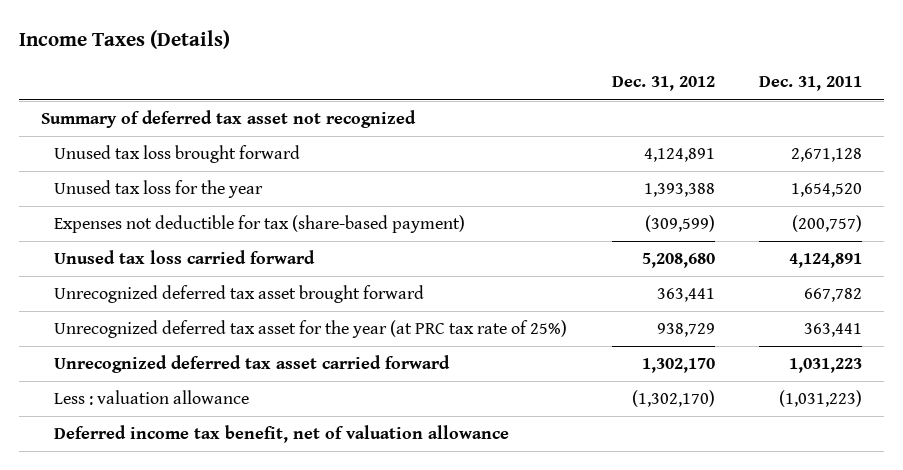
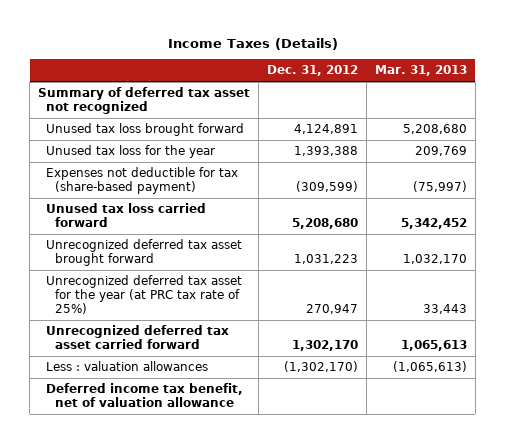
[759,76,863,92] Dec. 31, 2011 -> none
none -> [374,65,467,77] Mar. 31, 2013
[656,288,715,303] 363,441 -> [294,253,359,264] 1,031,223
[656,323,715,338] 938,729 -> [306,303,359,314] 270,947
[54,390,250,406] Less : valuation allowance -> [46,361,209,372] Less : valuation allowances

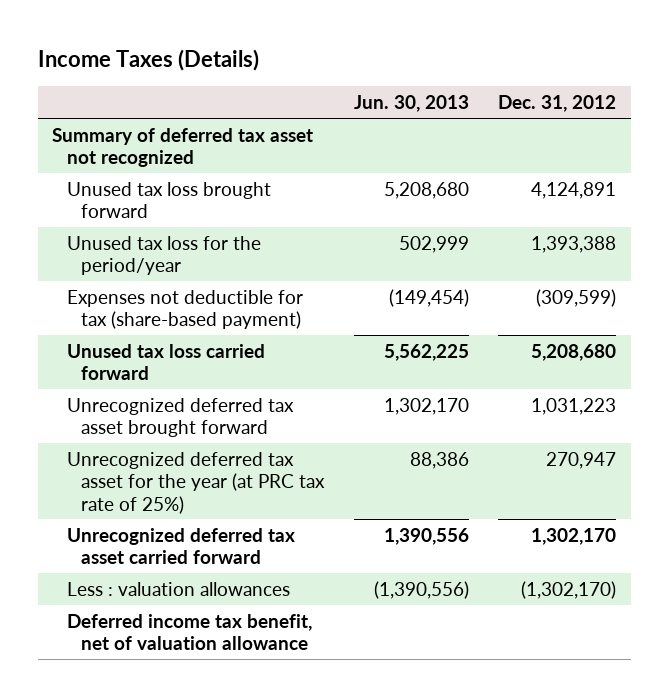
[374,65,467,77] Mar. 31, 2013 -> none
none -> [353,95,469,113] Jun. 30, 2013
[46,145,216,159] Unused tax loss for the year -> [66,235,261,276] Unused tax loss for the period/year

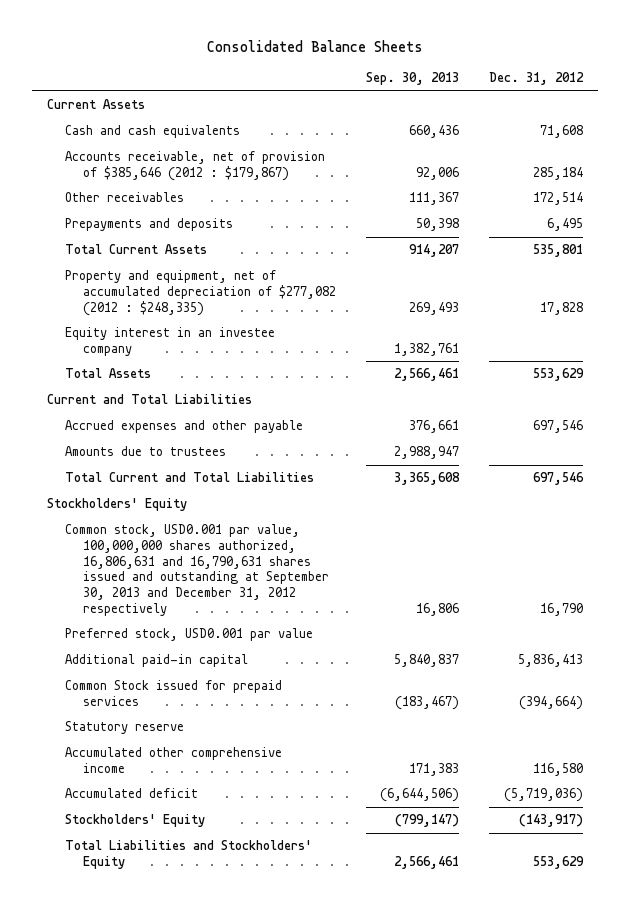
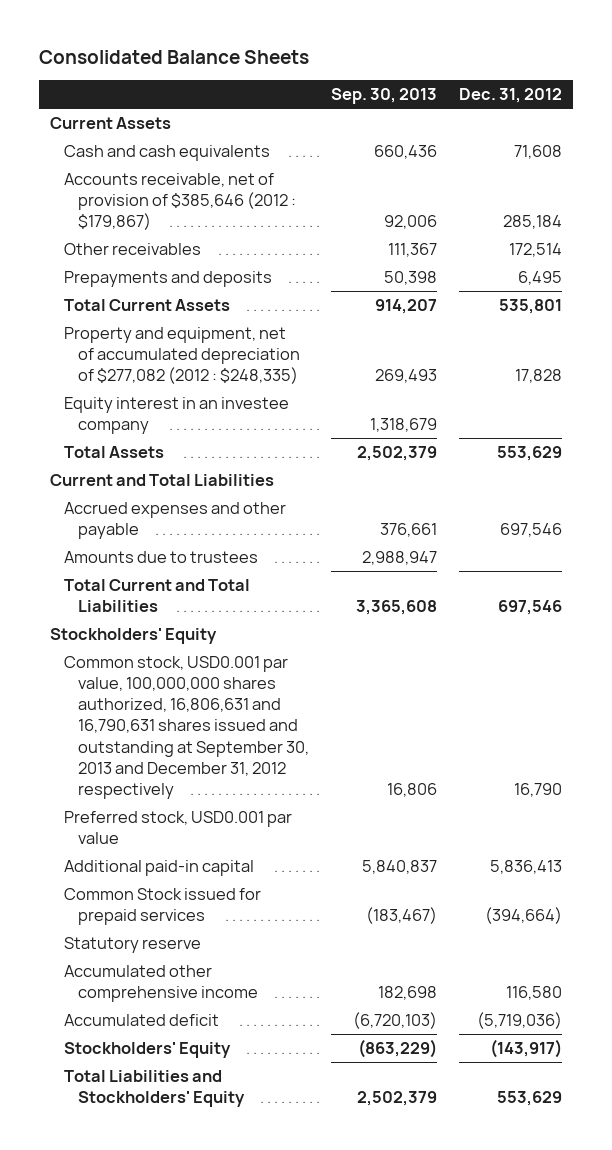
[393,342,459,356] 1,382,761 -> [370,418,438,433] 1,318,679
[393,368,459,382] 2,566,461 -> [357,445,438,461] 2,502,379
[408,762,459,776] 171,383 -> [378,986,438,1001] 182,698
[379,788,459,803] (6,644,506) -> [353,1011,438,1029] (6,720,103)
[394,814,459,828] (799,147) -> [358,1038,438,1058] (863,229)
[393,855,459,869] 2,566,461 -> [357,1091,438,1107] 2,502,379

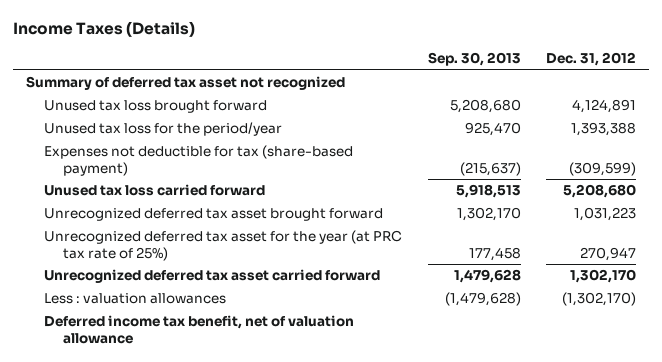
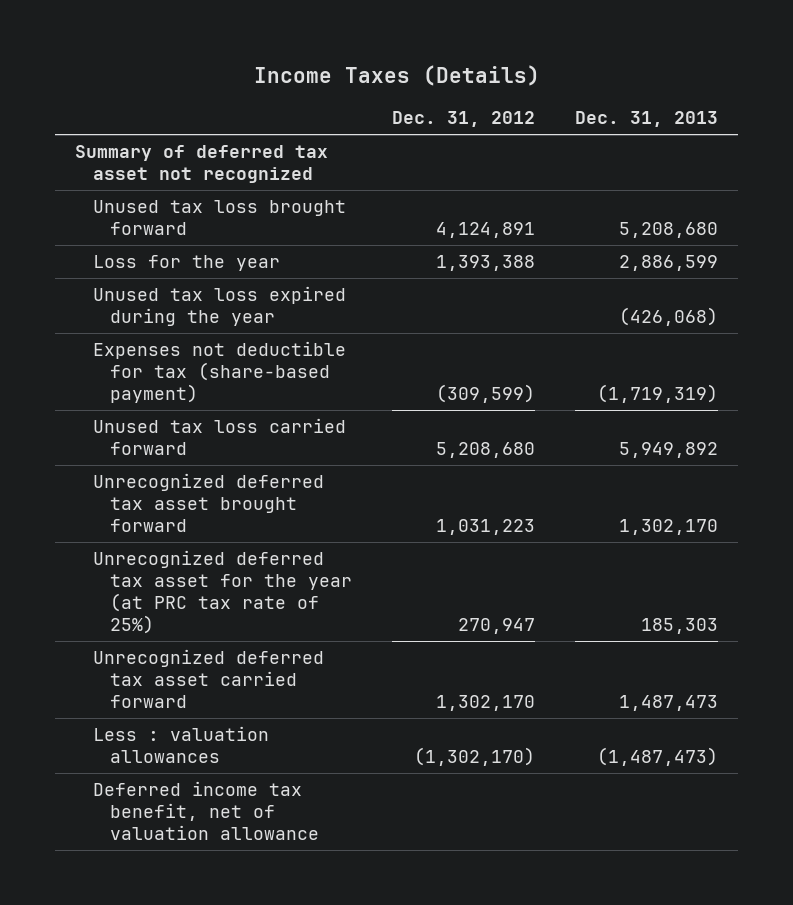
[427,52,521,67] Sep. 30, 2013 -> none
none -> [574,111,718,128] Dec. 31, 2013
[44,122,283,137] Unused tax loss for the period/year -> [92,255,280,272] Loss for the year
none -> [92,286,346,327] Unused tax loss expired during the year

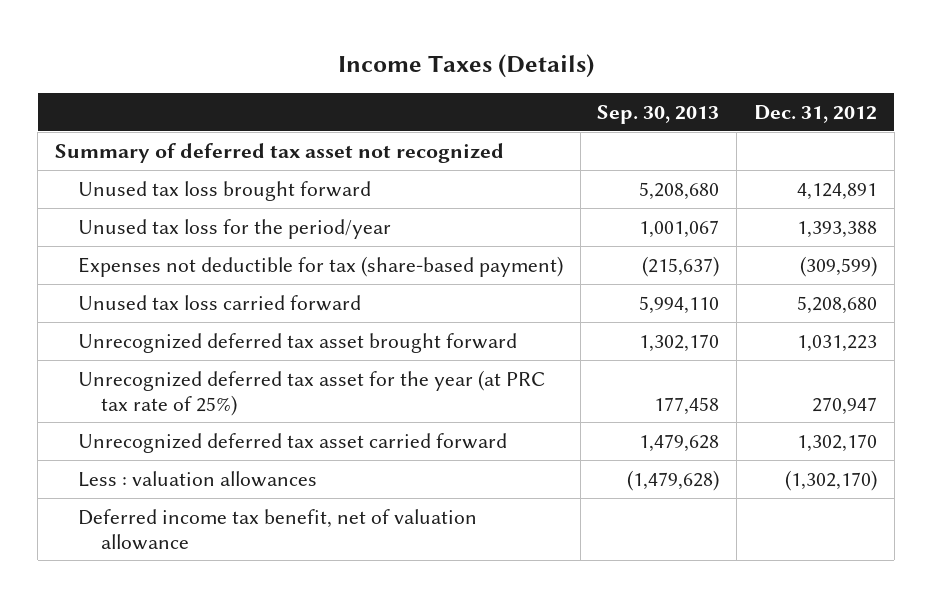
[574,111,718,128] Dec. 31, 2013 -> none
none -> [597,104,720,124] Sep. 30, 2013
[92,286,346,327] Unused tax loss expired during the year -> none
[92,255,280,272] Loss for the year -> [77,218,391,239] Unused tax loss for the period/year

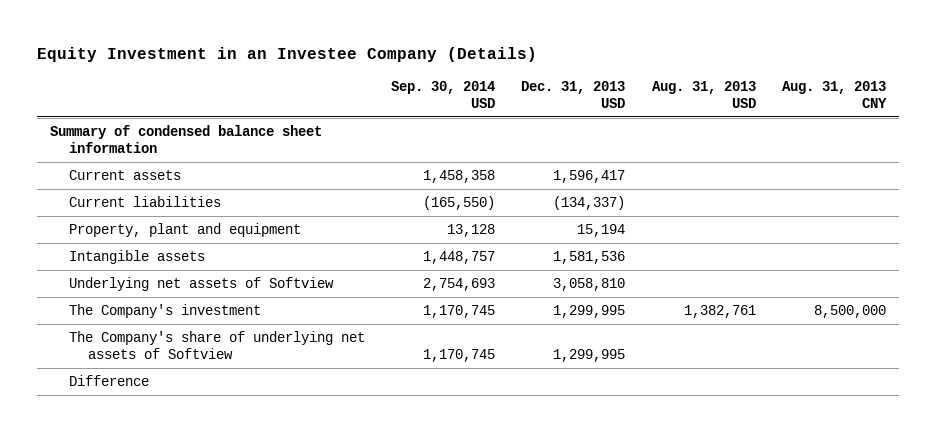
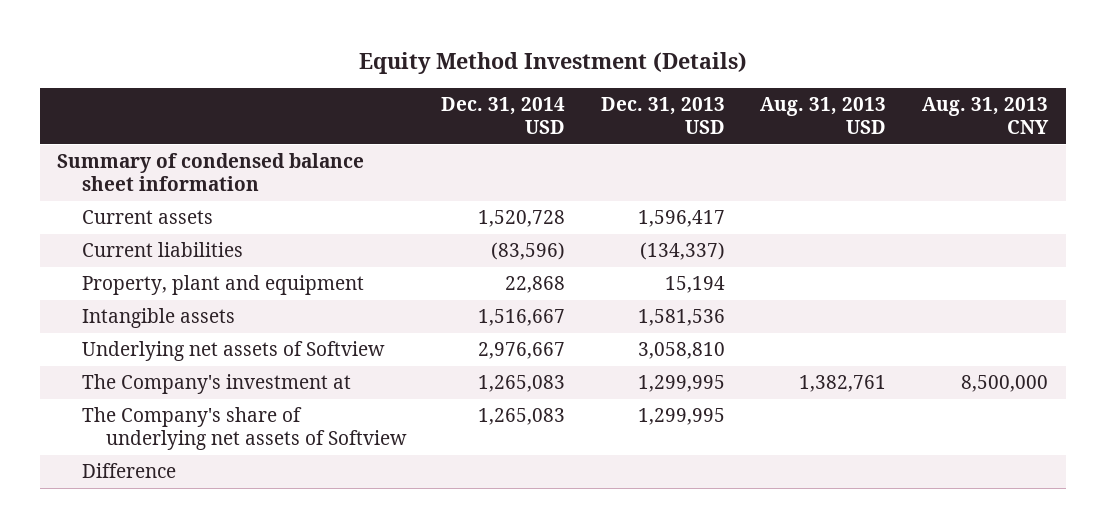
[37,47,538,63] Equity Investment in an Investee Company (Details) -> [358,51,747,74] Equity Method Investment (Details)
[391,80,496,108] Sep. 30, 2014 USD -> none
none -> [441,96,566,134] Dec. 31, 2014 USD
[69,303,262,318] The Company's investment -> [81,374,351,395] The Company's investment at

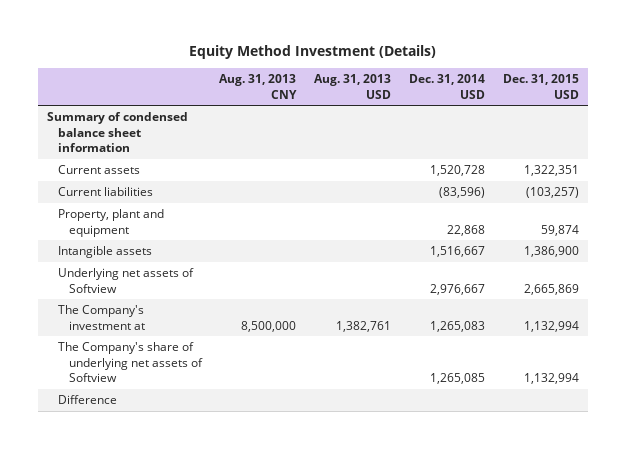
[600,96,725,134] Dec. 31, 2013 USD -> none
none -> [503,74,580,99] Dec. 31, 2015 USD
[478,408,566,426] 1,265,083 -> [430,372,486,384] 1,265,085

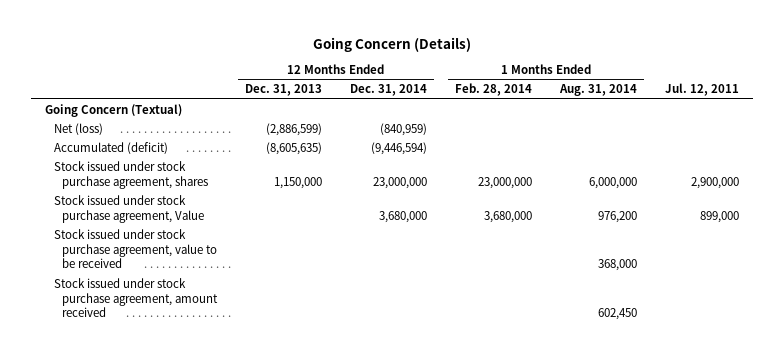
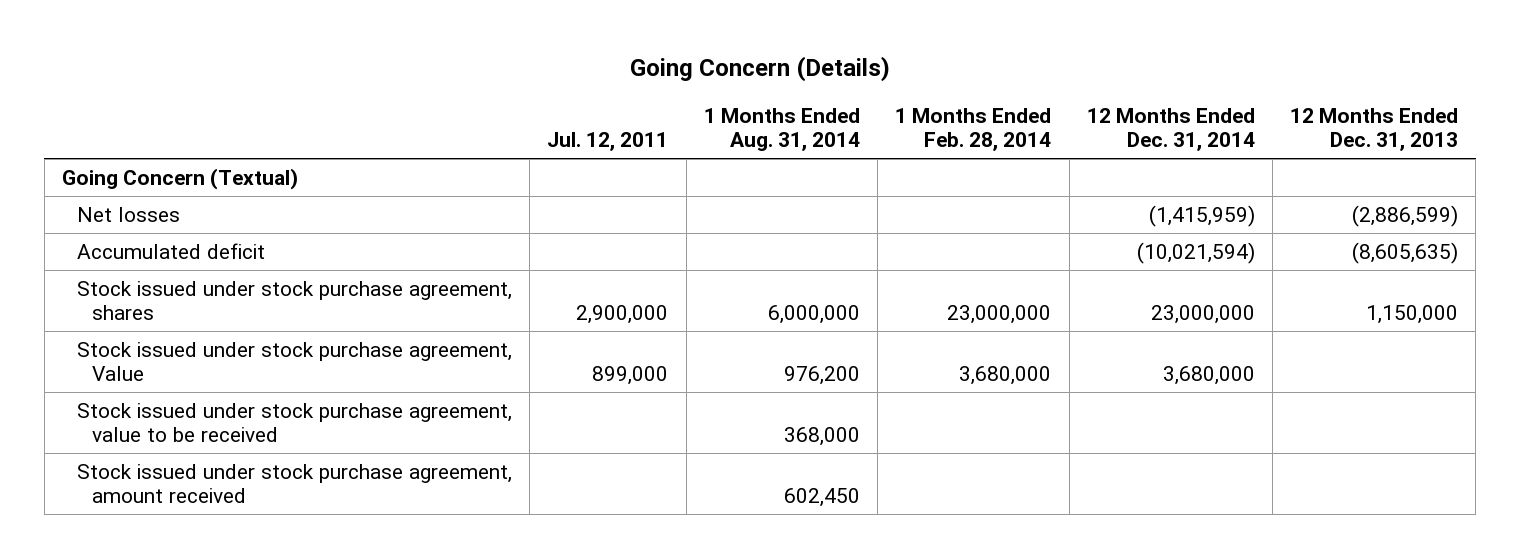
[53,122,103,135] Net (loss) -> [76,206,180,222] Net losses
[380,122,428,136] (840,959) -> [1148,204,1255,227] (1,415,959)
[53,141,168,154] Accumulated (deficit) -> [76,242,265,259] Accumulated deficit
[371,141,428,155] (9,446,594) -> [1136,241,1255,264] (10,021,594)

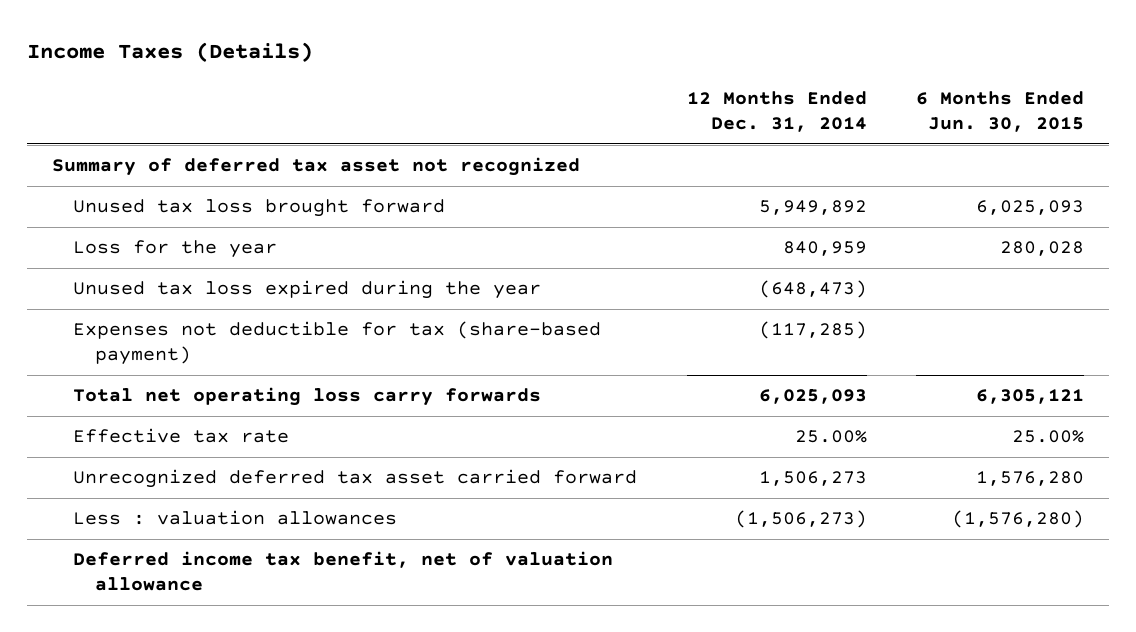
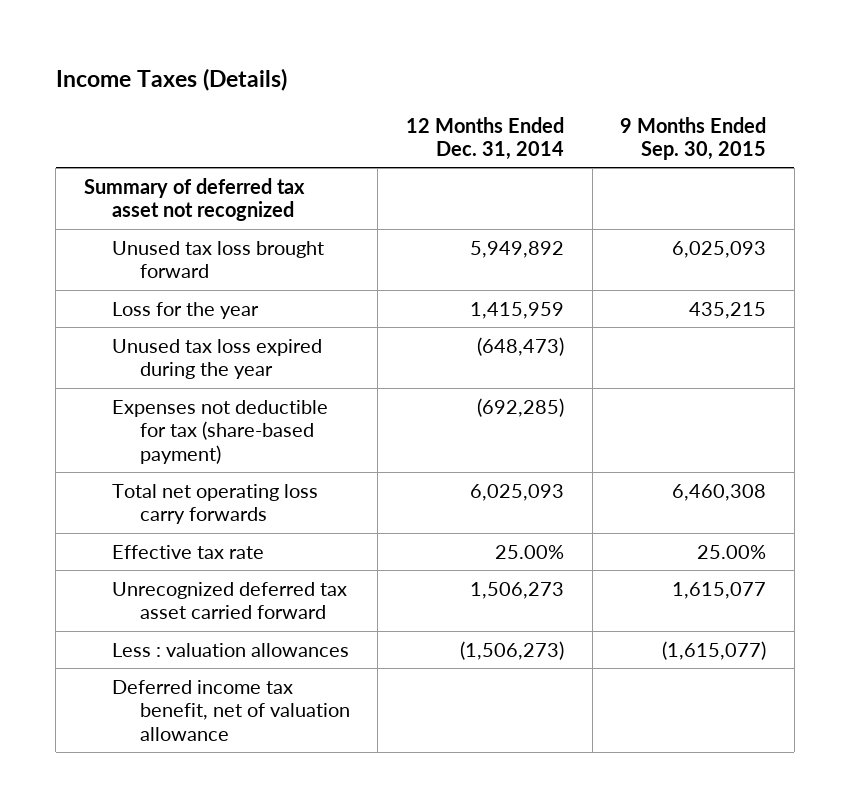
[915,90,1084,133] 6 Months Ended Jun. 30, 2015 -> none
none -> [620,116,767,161] 9 Months Ended Sep. 30, 2015
[782,241,867,257] 840,959 -> [470,301,565,319] 1,415,959
[758,321,867,340] (117,285) -> [477,397,565,417] (692,285)

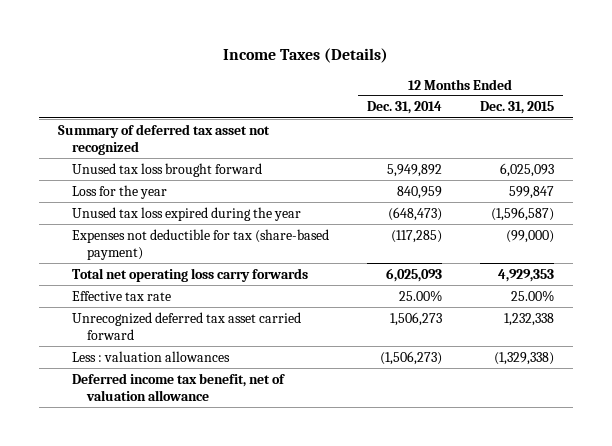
[620,116,767,161] 9 Months Ended Sep. 30, 2015 -> none
none -> [479,101,554,115] Dec. 31, 2015
[470,301,565,319] 1,415,959 -> [396,185,442,199] 840,959
[477,397,565,417] (692,285) -> [390,229,442,243] (117,285)

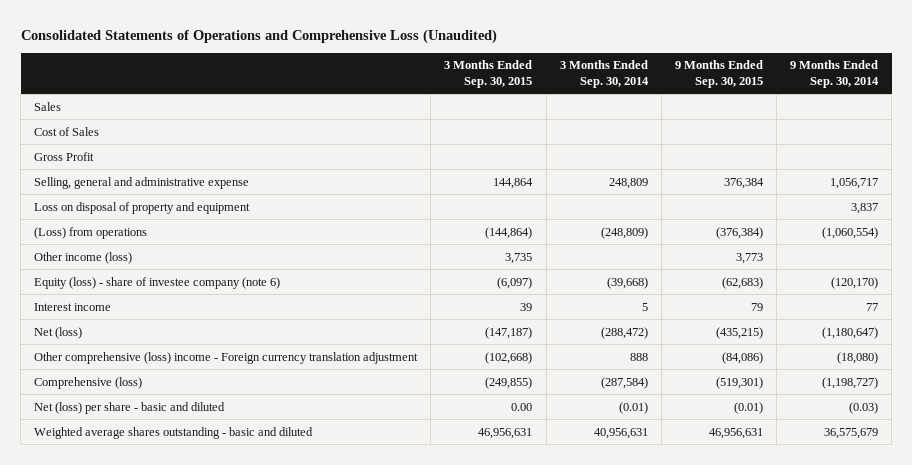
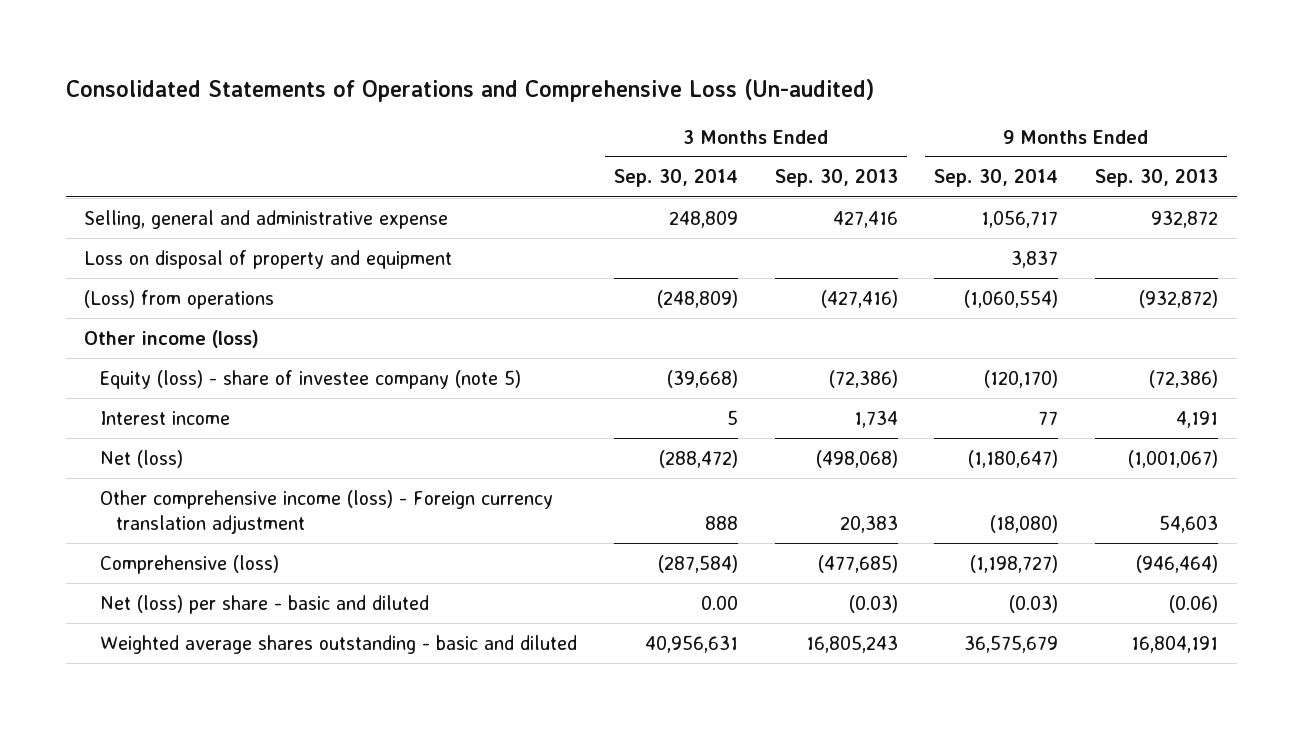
[20,29,497,45] Consolidated Statements of Operations and Comprehensive Loss (Unaudited) -> [65,78,874,102] Consolidated Statements of Operations and Comprehensive Loss (Un-audited)
[444,60,533,88] 3 Months Ended Sep. 30, 2015 -> none
[674,60,763,88] 9 Months Ended Sep. 30, 2015 -> none
none -> [774,169,898,188] Sep. 30, 2013
none -> [1095,169,1219,188] Sep. 30, 2013
[34,101,62,111] Sales -> none
[34,126,100,136] Cost of Sales -> none
[34,151,95,161] Gross Profit -> none
[34,276,281,289] Equity (loss) - share of investee company (note 6) -> [100,369,522,389] Equity (loss) - share of investee company (note 5)
[34,351,419,364] Other comprehensive (loss) income - Foreign currency translation adjustment -> [100,489,554,534] Other comprehensive income (loss) - Foreign currency translation adjustment
[618,401,648,414] (0.01) -> [700,594,738,610] 0.00

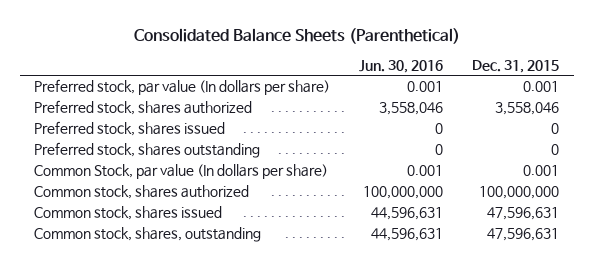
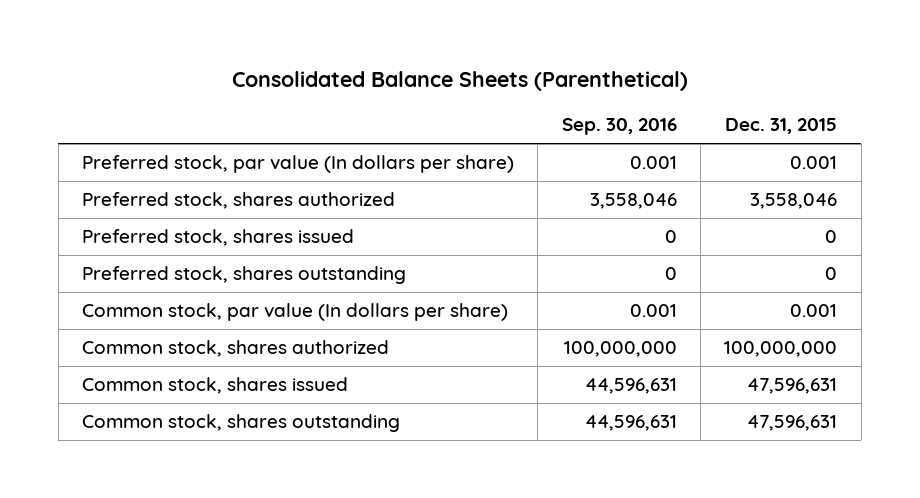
[359,59,444,73] Jun. 30, 2016 -> none
none -> [561,118,677,136] Sep. 30, 2016
[34,164,329,180] Common Stock, par value (In dollars per share) -> [82,303,509,322] Common stock, par value (In dollars per share)
[34,227,262,243] Common stock, shares, outstanding -> [82,414,401,433] Common stock, shares outstanding

